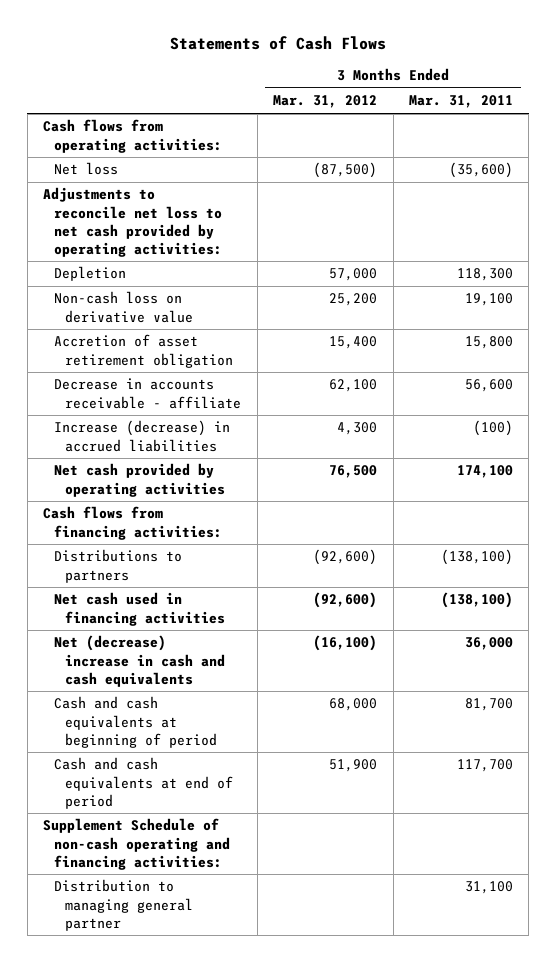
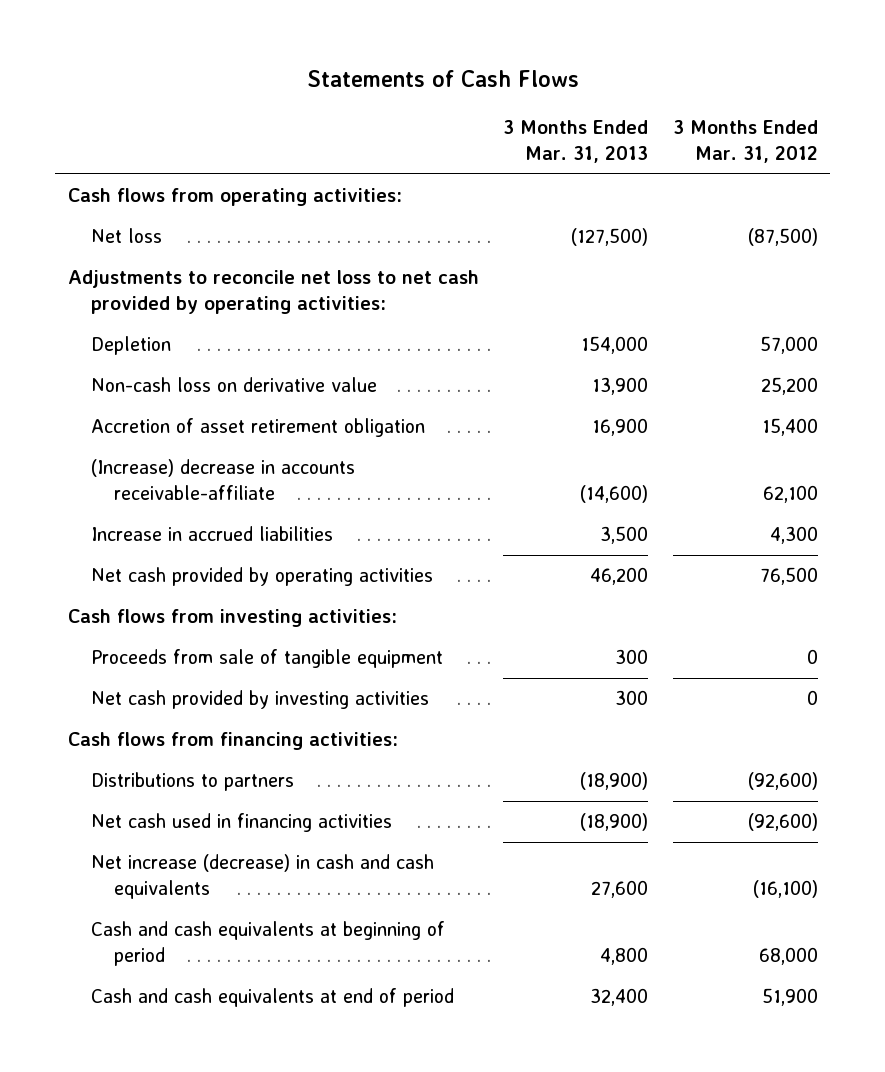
[408,95,513,109] Mar. 31, 2011 -> none
none -> [503,120,649,163] 3 Months Ended Mar. 31, 2013
[54,378,242,409] Decrease in accounts receivable - affiliate -> [90,459,355,501] (Increase) decrease in accounts receivable-affiliate
[54,420,231,452] Increase (decrease) in accrued liabilities -> [90,526,333,542] Increase in accrued liabilities
none -> [67,609,397,628] Cash flows from investing activities:
none -> [90,649,443,669] Proceeds from sale of tangible equipment
none -> [90,690,429,710] Net cash provided by investing activities
[54,635,226,687] Net (decrease) increase in cash and cash equivalents -> [90,854,434,900] Net increase (decrease) in cash and cash equivalents
[43,818,231,870] Supplement Schedule of non-cash operating and financing activities: -> none
[54,879,194,931] Distribution to managing general partner -> none

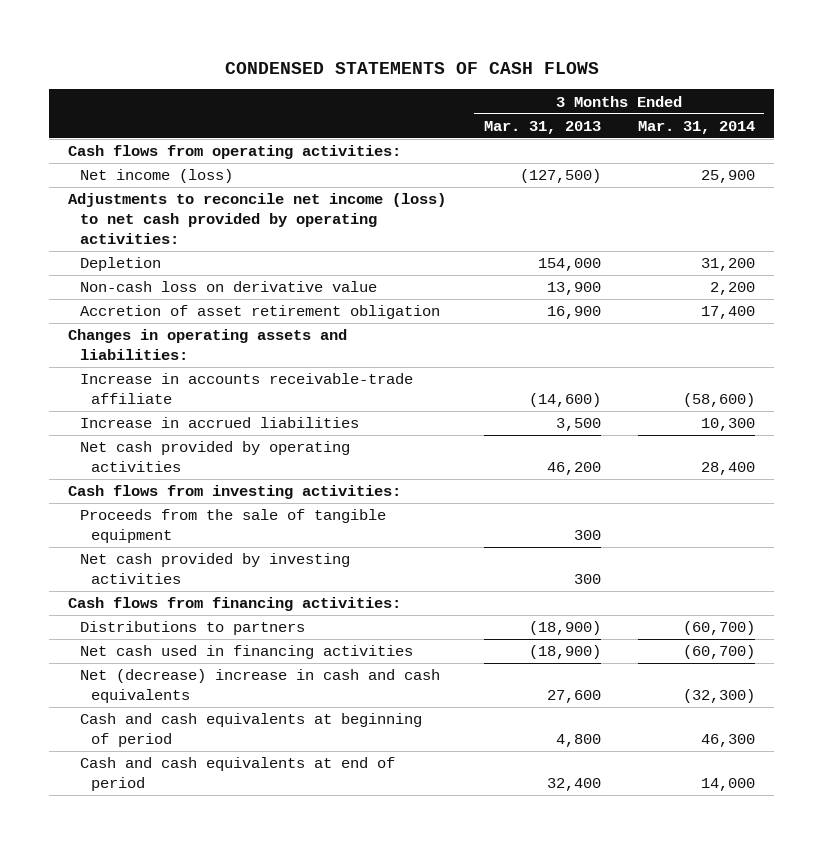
[306,69,579,87] Statements of Cash Flows -> [224,61,599,74] CONDENSED STATEMENTS OF CASH FLOWS
[672,120,818,163] 3 Months Ended Mar. 31, 2012 -> none
none -> [638,120,756,134] Mar. 31, 2014
[90,228,162,244] Net loss -> [79,169,233,184] Net income (loss)
[67,270,479,315] Adjustments to reconcile net loss to net cash provided by operating activities: -> [67,193,446,245] Adjustments to reconcile net income (loss) to net cash provided by operating activities:
none -> [67,329,347,361] Changes in operating assets and liabilities:
[90,459,355,501] (Increase) decrease in accounts receivable-affiliate -> [79,373,413,405] Increase in accounts receivable-trade affiliate
[90,649,443,669] Proceeds from sale of tangible equipment -> [79,509,386,544] Proceeds from the sale of tangible equipment
[90,854,434,900] Net increase (decrease) in cash and cash equivalents -> [79,669,440,704] Net (decrease) increase in cash and cash equivalents

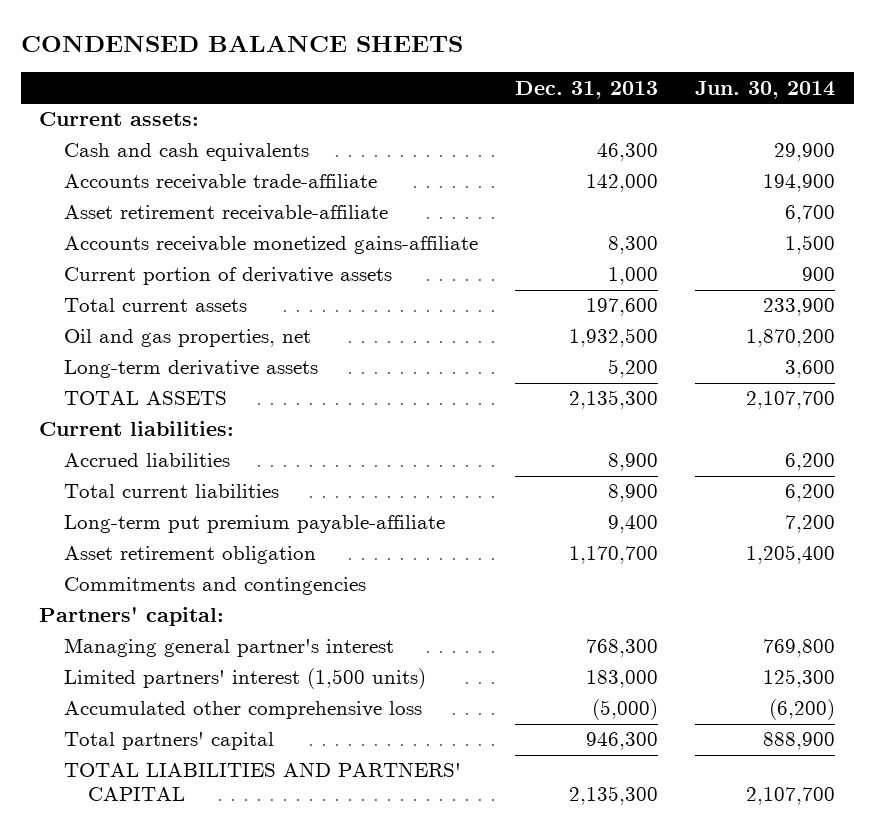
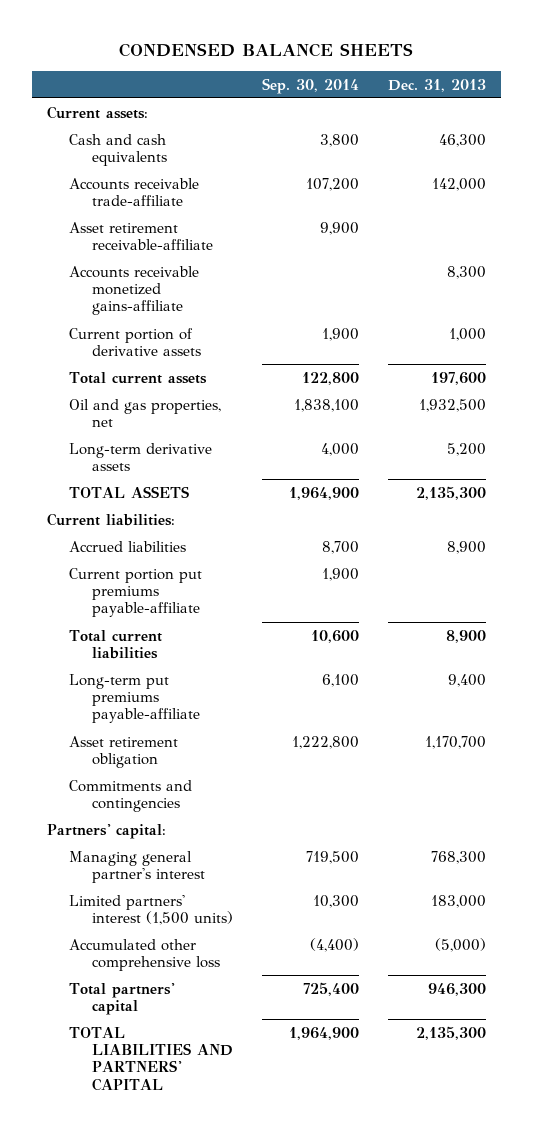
[695,80,836,99] Jun. 30, 2014 -> none
none -> [261,77,359,94] Sep. 30, 2014
none -> [69,567,203,618] Current portion put premiums payable-affiliate
[63,515,445,534] Long-term put premium payable-affiliate -> [69,673,200,724] Long-term put premiums payable-affiliate

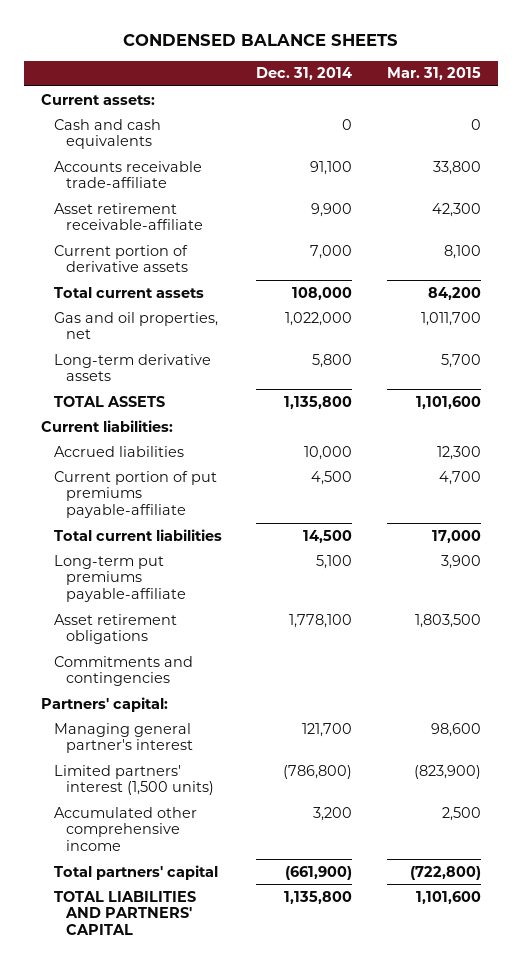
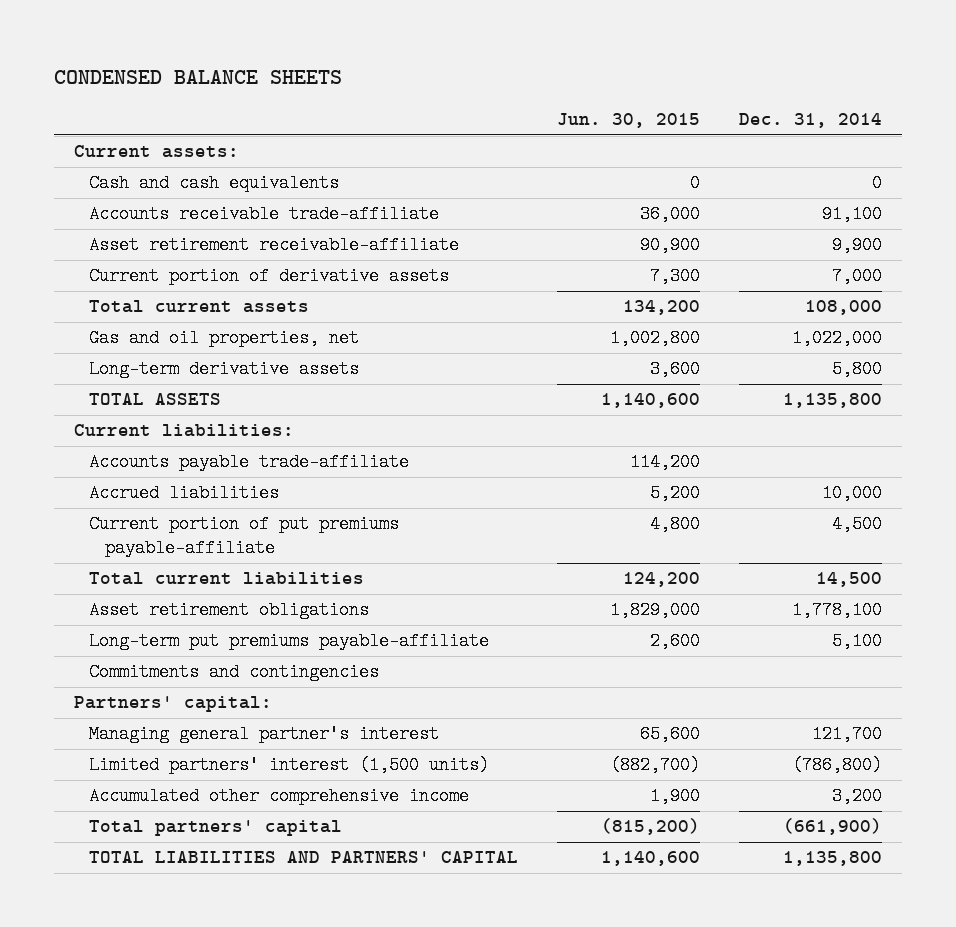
[387,67,482,81] Mar. 31, 2015 -> none
none -> [557,113,701,129] Jun. 30, 2015
none -> [89,453,410,472] Accounts payable trade-affiliate
[53,554,187,603] Long-term put premiums payable-affiliate -> [89,632,490,651] Long-term put premiums payable-affiliate

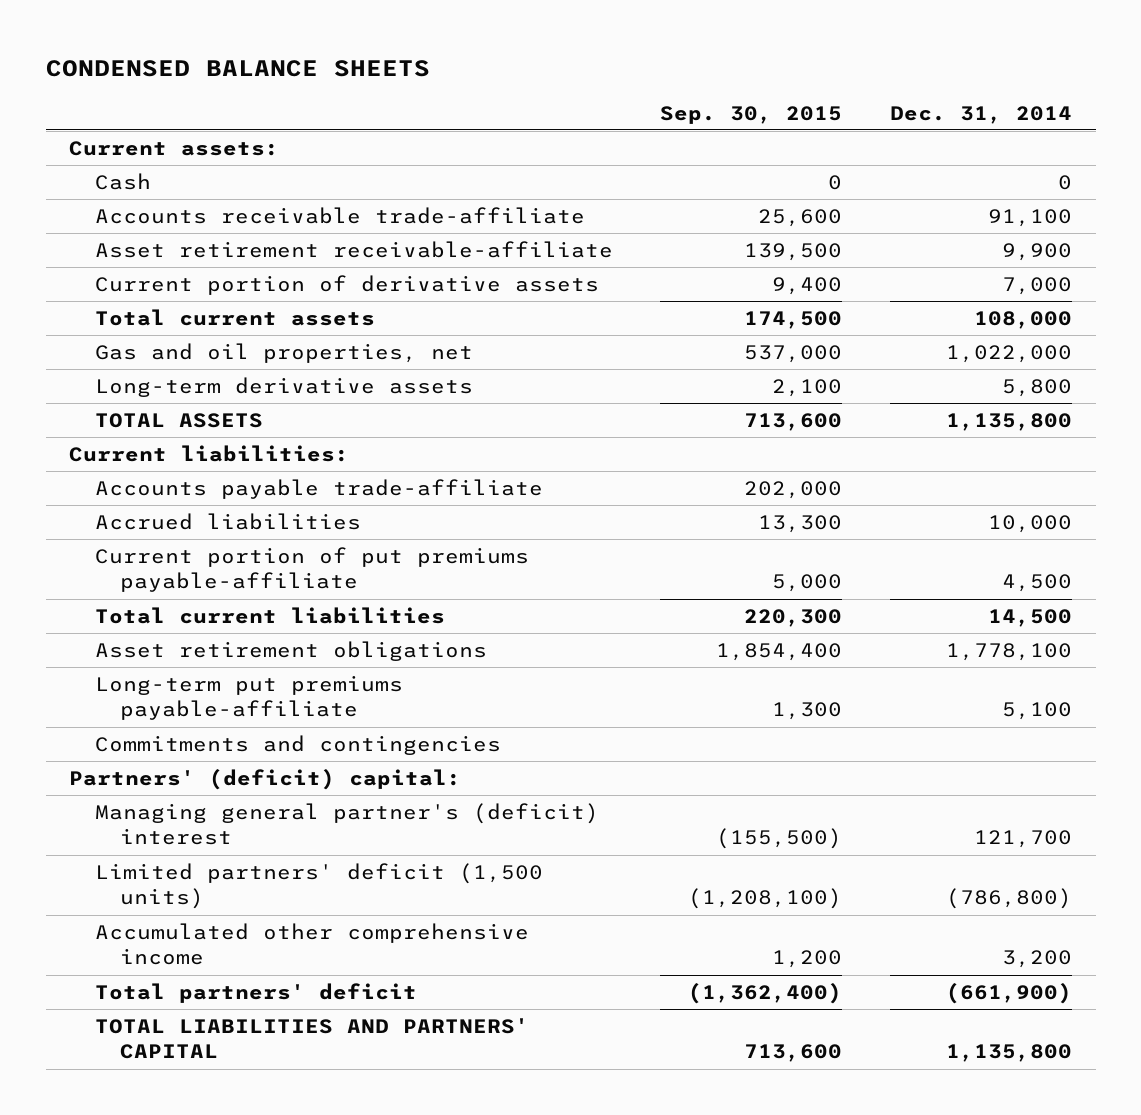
[557,113,701,129] Jun. 30, 2015 -> none
none -> [660,105,843,124] Sep. 30, 2015
[89,174,340,193] Cash and cash equivalents -> [94,172,151,190] Cash
[73,696,272,713] Partners' capital: -> [69,768,462,790] Partners' (deficit) capital:
[89,725,440,744] Managing general partner's interest -> [94,802,599,846] Managing general partner's (deficit) interest
[89,756,490,775] Limited partners' interest (1,500 units) -> [94,862,543,910] Limited partners' deficit (1,500 units)
[89,820,343,837] Total partners' capital -> [94,982,417,1003] Total partners' deficit

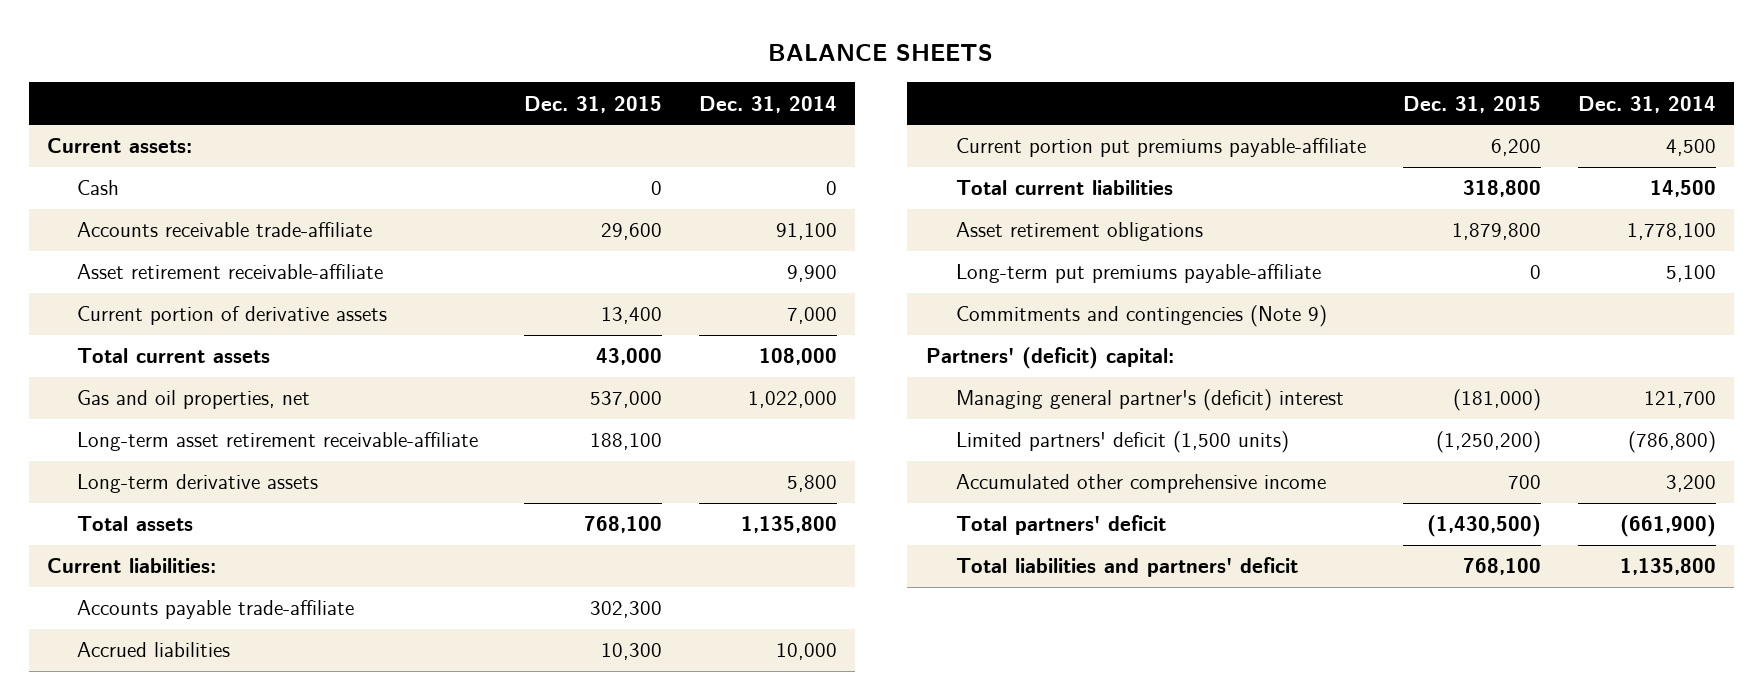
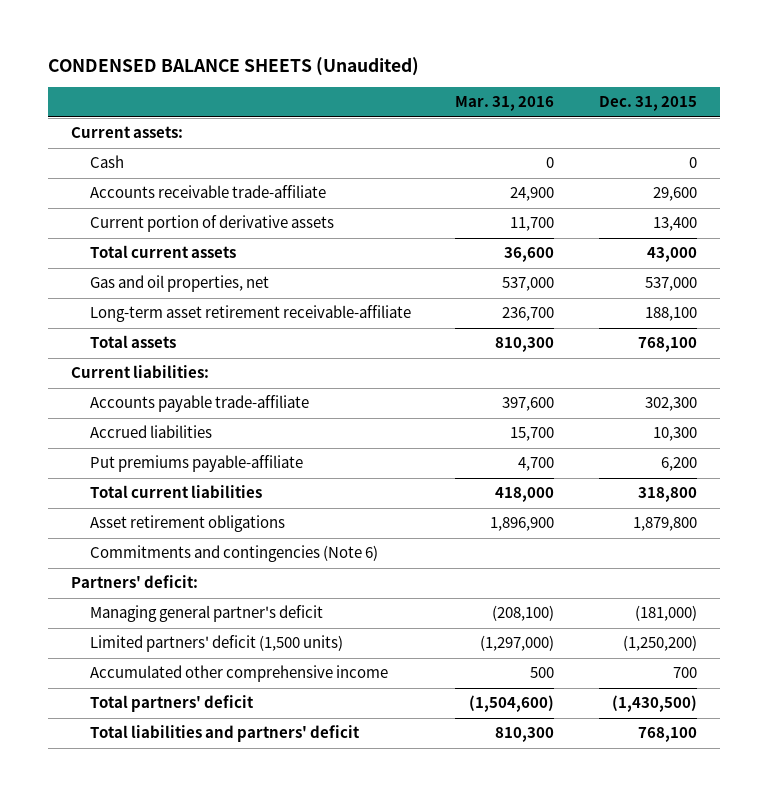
[768,44,994,62] BALANCE SHEETS -> [48,56,420,76] CONDENSED BALANCE SHEETS (Unaudited)
[698,95,837,113] Dec. 31, 2014 -> none
none -> [455,96,555,112] Mar. 31, 2016
[77,264,384,280] Asset retirement receivable-affiliate -> none
[77,474,319,494] Long-term derivative assets -> none
[956,138,1367,158] Current portion put premiums payable-affiliate -> [89,455,303,473] Put premiums payable-affiliate
[956,264,1322,284] Long-term put premiums payable-affiliate -> none
[956,305,1328,328] Commitments and contingencies (Note 9) -> [89,545,378,563] Commitments and contingencies (Note 6)
[925,347,1174,370] Partners' (deficit) capital: -> [70,575,198,589] Partners' deficit:
[956,389,1345,412] Managing general partner's (deficit) interest -> [89,605,323,623] Managing general partner's deficit

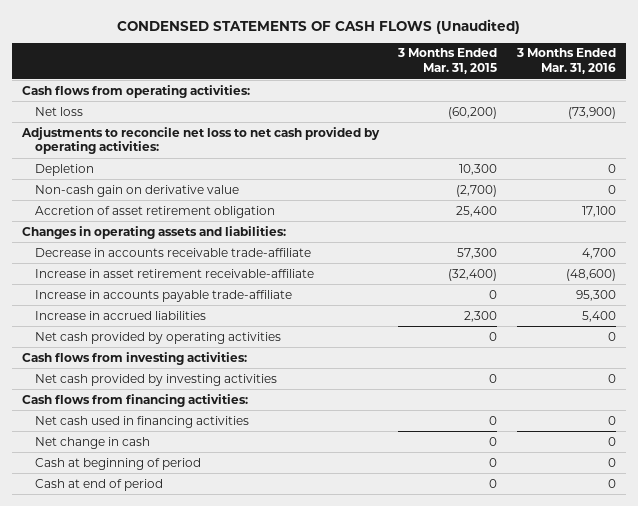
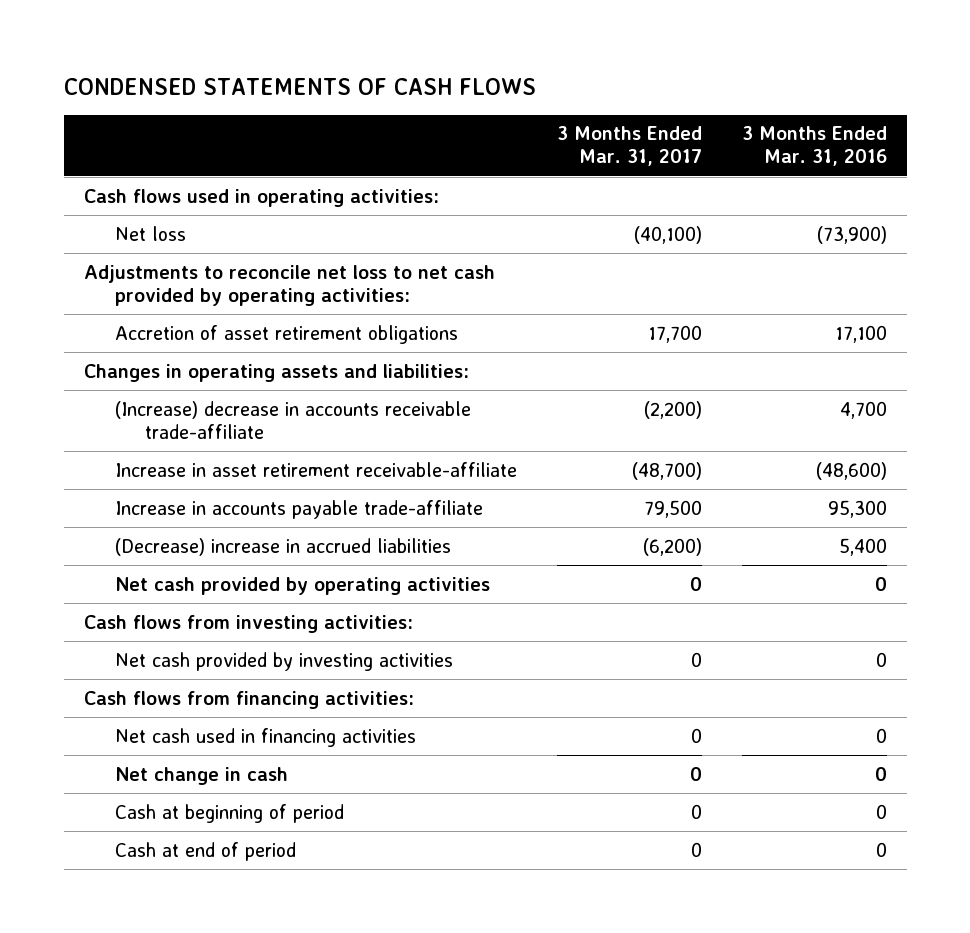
[116,18,520,34] CONDENSED STATEMENTS OF CASH FLOWS (Unaudited) -> [63,77,536,95] CONDENSED STATEMENTS OF CASH FLOWS
[397,48,498,75] 3 Months Ended Mar. 31, 2015 -> none
none -> [556,126,702,167] 3 Months Ended Mar. 31, 2017
[21,84,250,98] Cash flows from operating activities: -> [83,188,439,207] Cash flows used in operating activities:
[34,163,94,176] Depletion -> none
[34,184,239,197] Non-cash gain on derivative value -> none
[34,205,275,218] Accretion of asset retirement obligation -> [114,324,458,344] Accretion of asset retirement obligations
[34,247,311,257] Decrease in accounts receivable trade-affiliate -> [114,400,471,439] (Increase) decrease in accounts receivable trade-affiliate
[34,310,206,320] Increase in accrued liabilities -> [114,537,451,556] (Decrease) increase in accrued liabilities

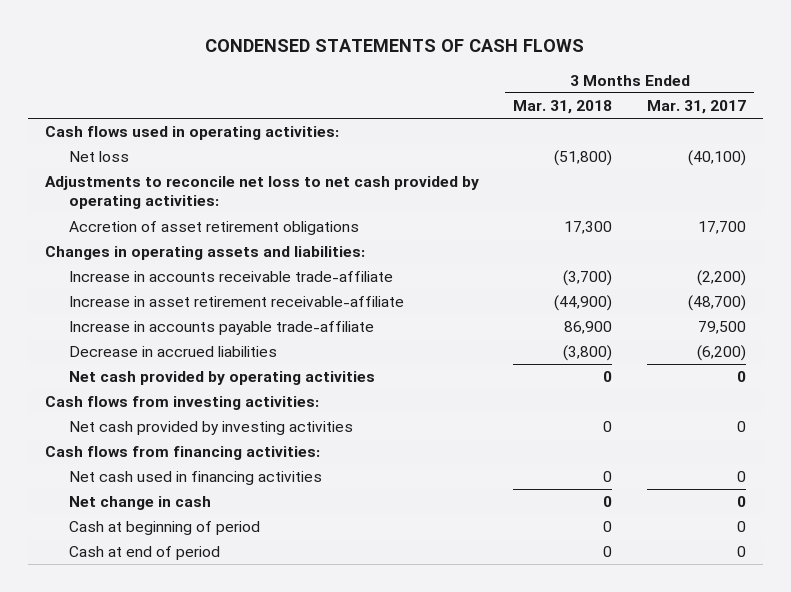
[741,126,887,167] 3 Months Ended Mar. 31, 2016 -> none
none -> [513,100,613,115] Mar. 31, 2018
[114,400,471,439] (Increase) decrease in accounts receivable trade-affiliate -> [69,271,394,283] Increase in accounts receivable trade-affiliate
[114,537,451,556] (Decrease) increase in accrued liabilities -> [69,346,278,358] Decrease in accrued liabilities

